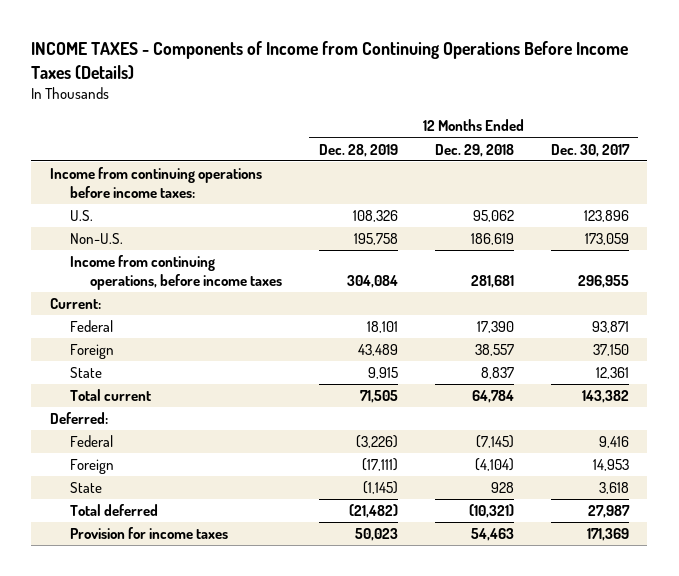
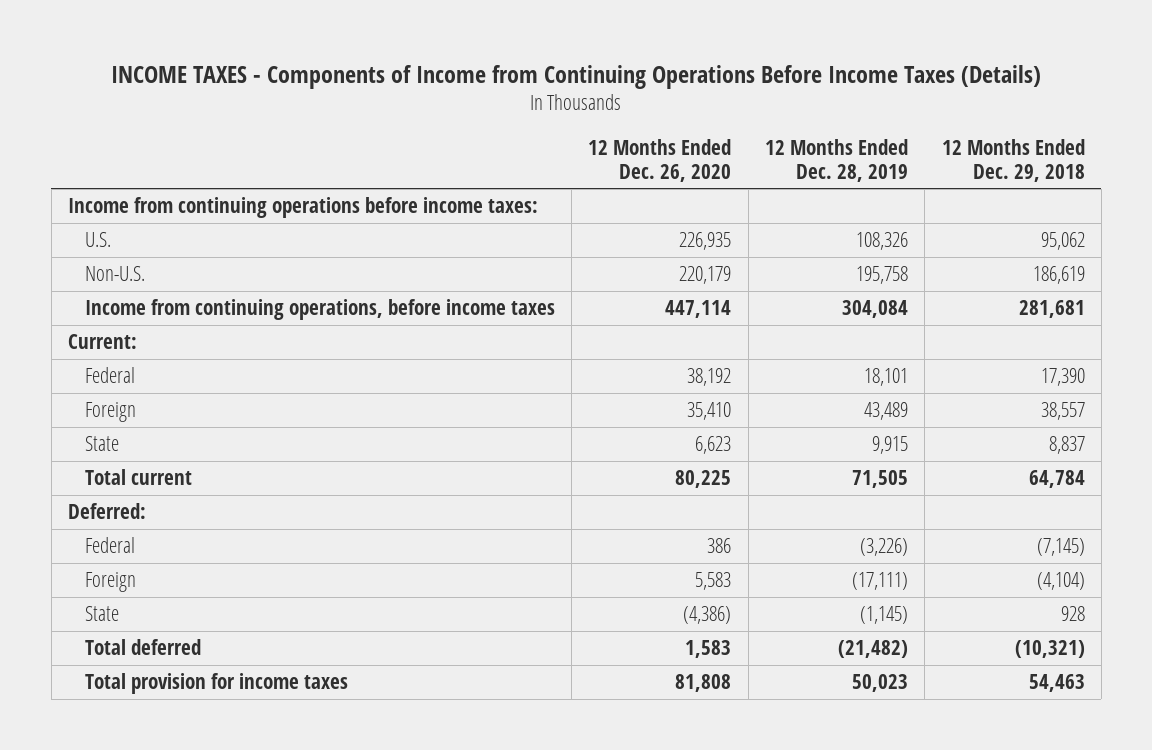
[550,143,630,157] Dec. 30, 2017 -> none
none -> [588,139,732,182] 12 Months Ended Dec. 26, 2020
[69,527,228,540] Provision for income taxes -> [84,673,348,695] Total provision for income taxes

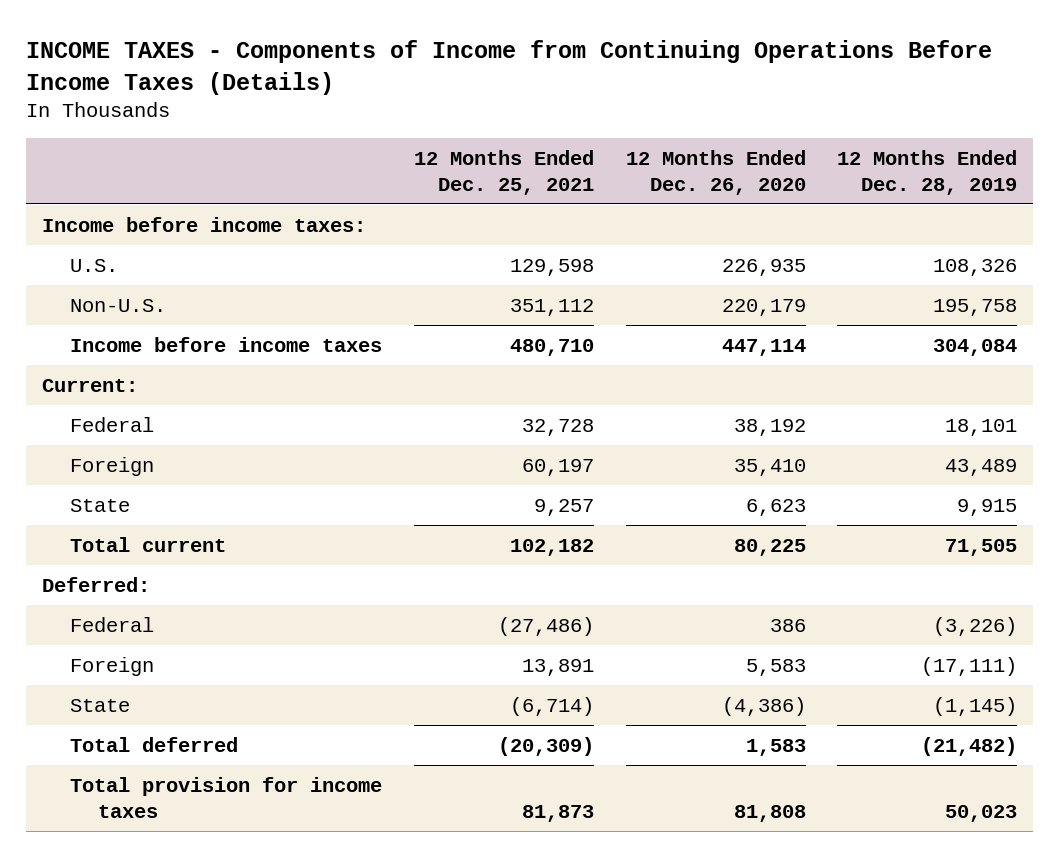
[941,139,1085,182] 12 Months Ended Dec. 29, 2018 -> none
none -> [413,149,594,195] 12 Months Ended Dec. 25, 2021
[67,197,538,219] Income from continuing operations before income taxes: -> [41,216,366,232] Income before income taxes:
[84,299,555,321] Income from continuing operations, before income taxes -> [69,336,382,352] Income before income taxes

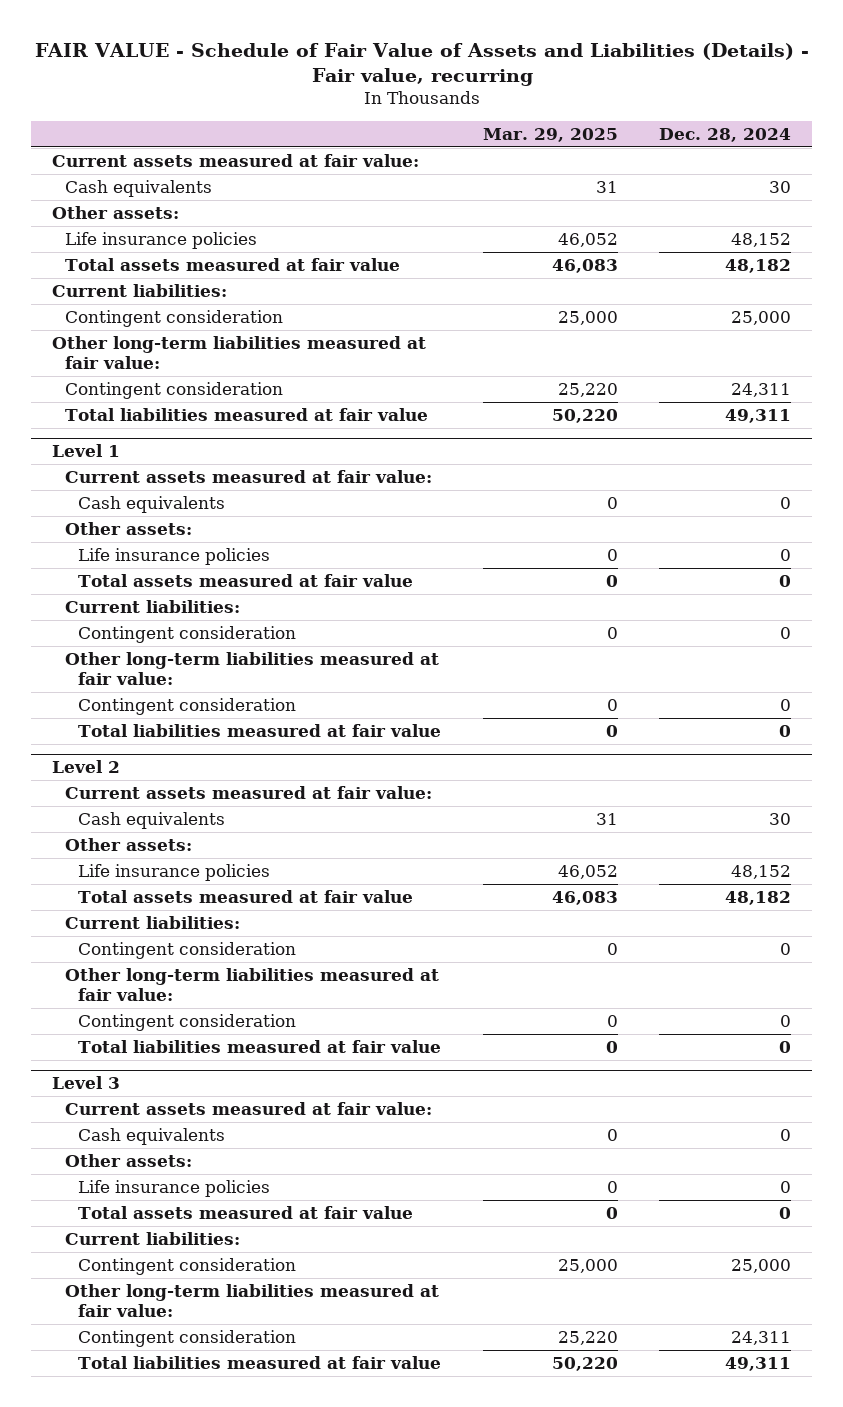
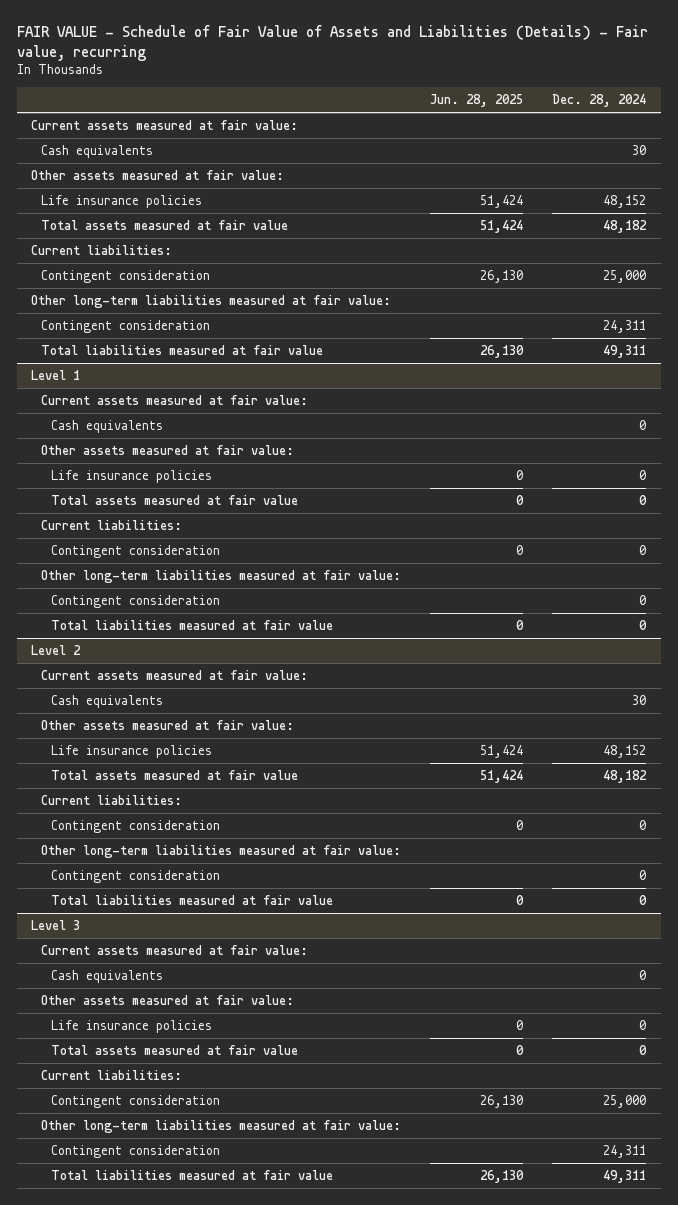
[482,127,618,142] Mar. 29, 2025 -> none
none -> [430,94,524,108] Jun. 28, 2025
[51,205,179,219] Other assets: -> [31,169,285,180] Other assets measured at fair value:
[65,521,193,535] Other assets: -> [41,444,295,455] Other assets measured at fair value:
[65,837,193,851] Other assets: -> [41,719,295,730] Other assets measured at fair value:
[65,1153,193,1167] Other assets: -> [41,994,295,1005] Other assets measured at fair value:

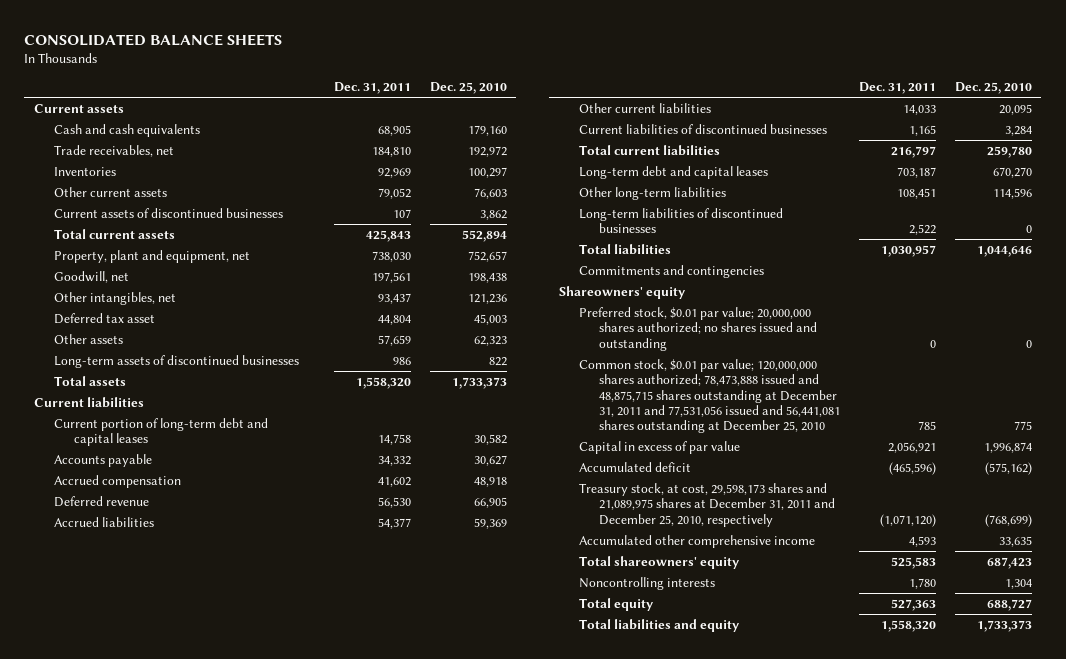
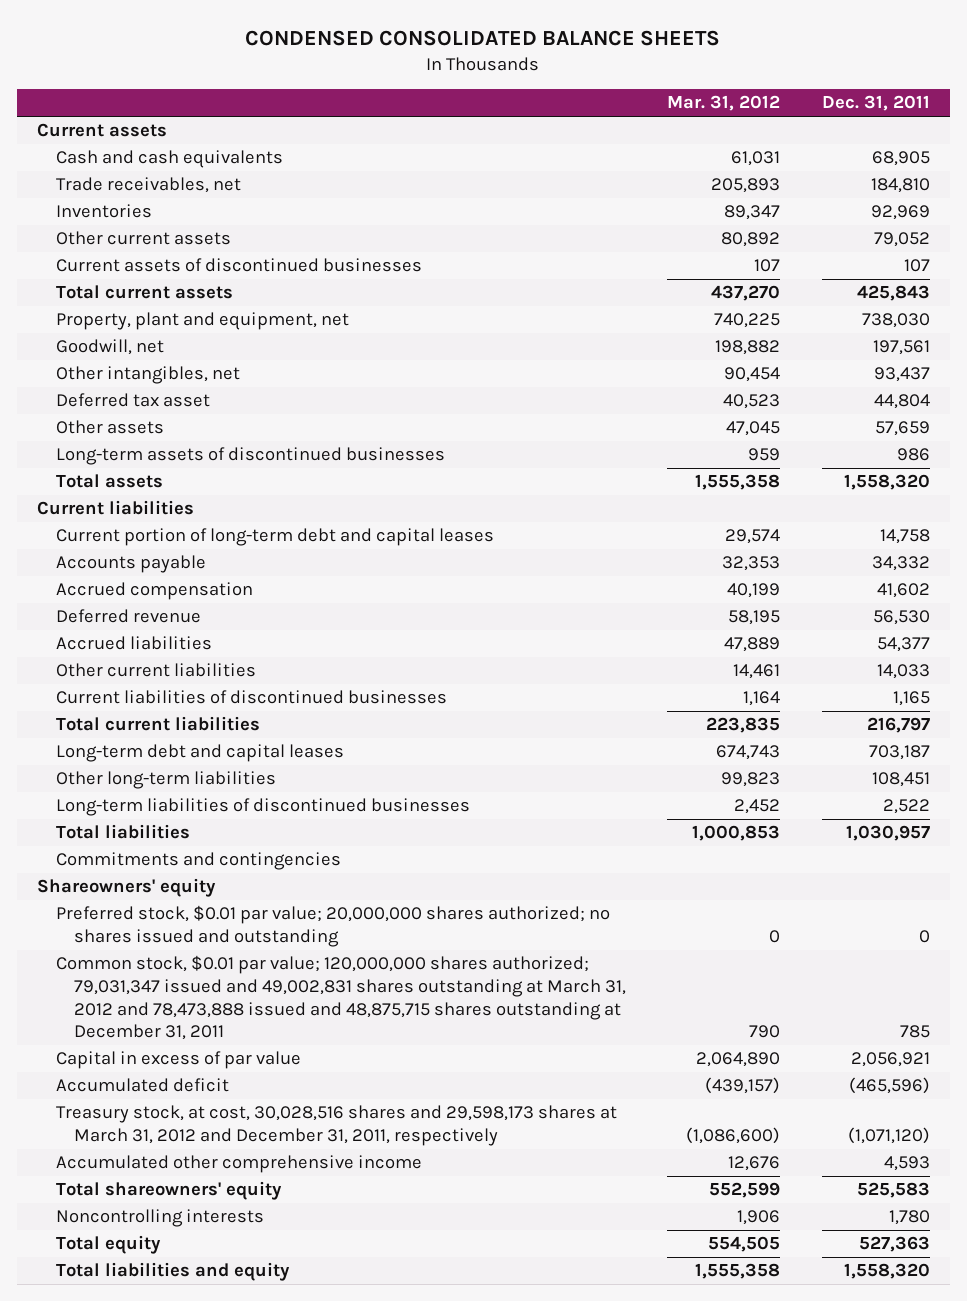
[24,34,283,47] CONSOLIDATED BALANCE SHEETS -> [245,30,721,47] CONDENSED CONSOLIDATED BALANCE SHEETS
[429,82,507,95] Dec. 25, 2010 -> none
none -> [667,95,781,112] Mar. 31, 2012
[579,358,841,434] Common stock, $0.01 par value; 120,000,000 shares authorized; 78,473,888 issued and 48,875,715 shares outstanding at December 31, 2011 and 77,531,056 issued and 56,441,081 shares outstanding at December 25, 2010 -> [55,955,627,1041] Common stock, $0.01 par value; 120,000,000 shares authorized; 79,031,347 issued and 49,002,831 shares outstanding at March 31, 2012 and 78,473,888 issued and 48,875,715 shares outstanding at December 31, 2011
[579,482,836,527] Treasury stock, at cost, 29,598,173 shares and 21,089,975 shares at December 31, 2011 and December 25, 2010, respectively -> [55,1105,617,1147] Treasury stock, at cost, 30,028,516 shares and 29,598,173 shares at March 31, 2012 and December 31, 2011, respectively

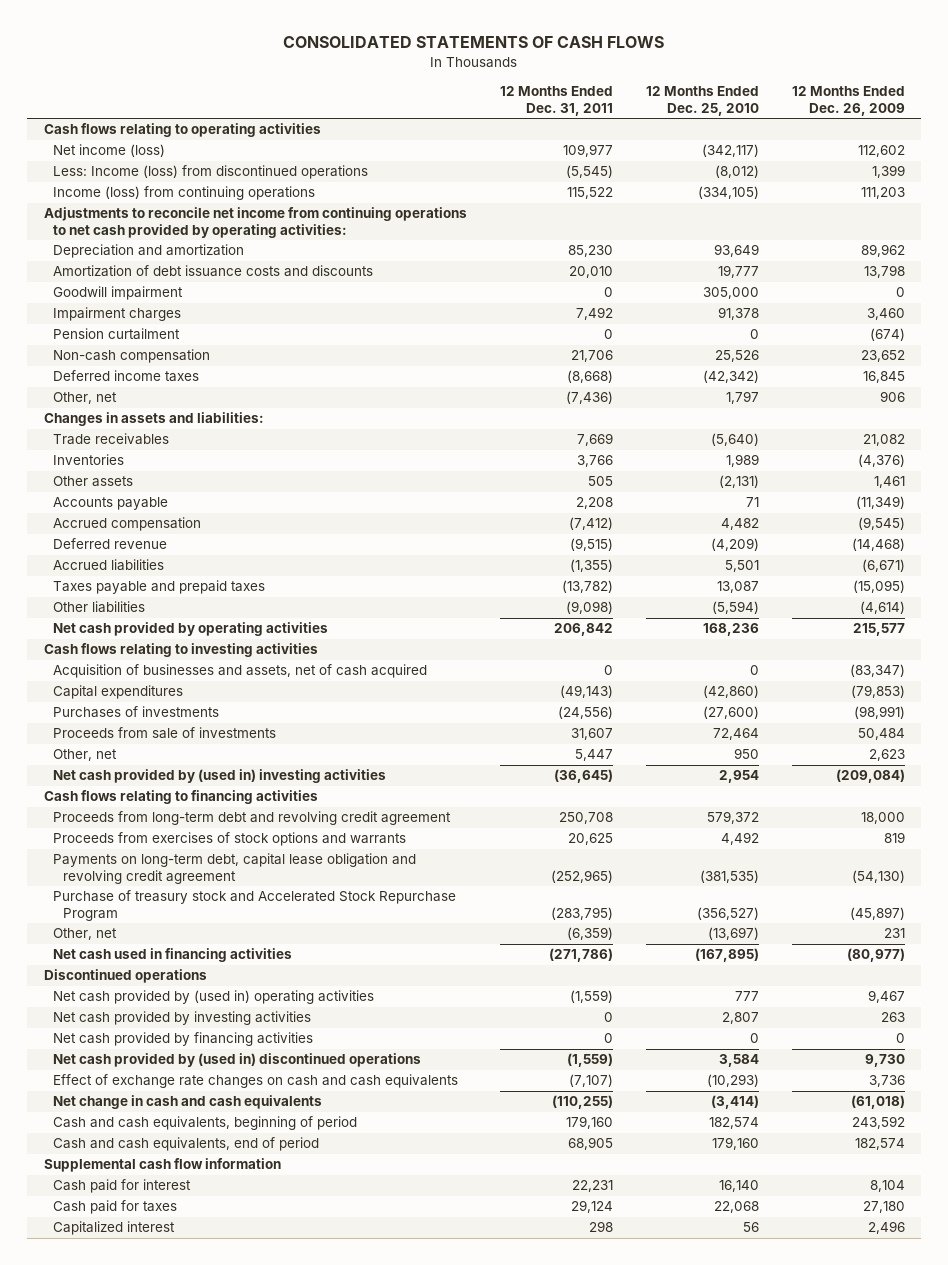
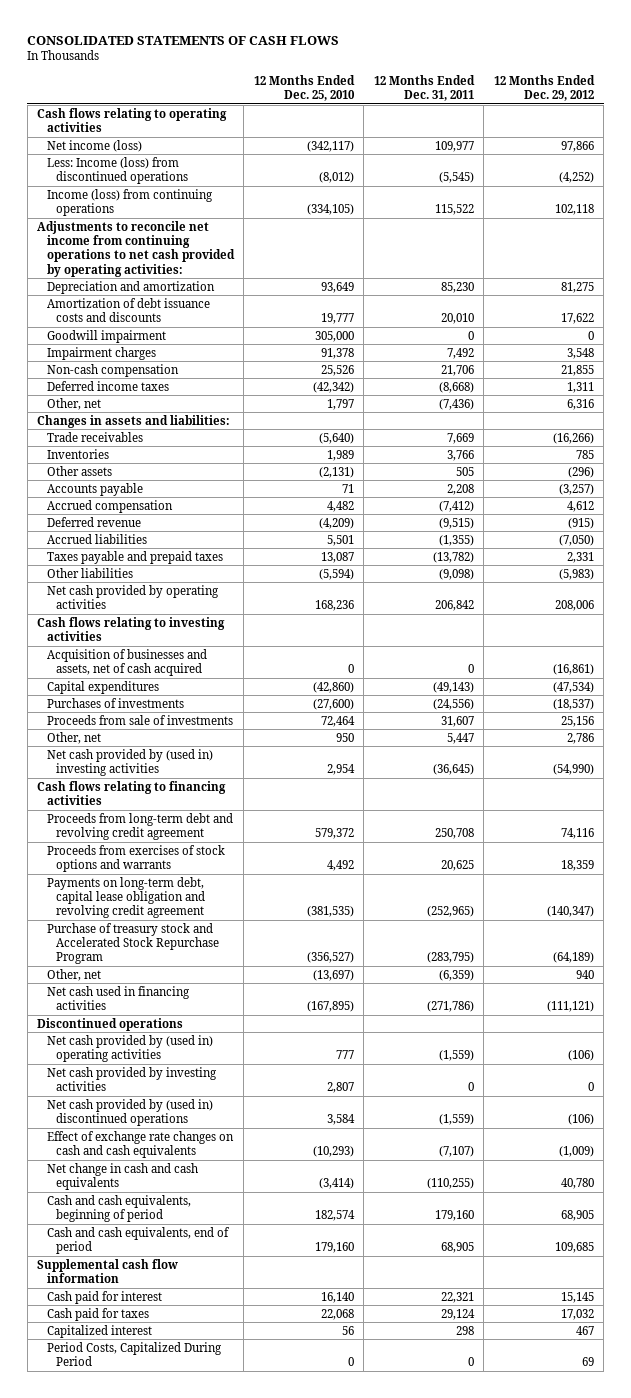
[791,86,905,116] 12 Months Ended Dec. 26, 2009 -> none
none -> [493,74,595,102] 12 Months Ended Dec. 29, 2012
[53,328,181,341] Pension curtailment -> none
[53,1032,314,1047] Net cash provided by financing activities -> none
[571,1180,613,1193] 22,231 -> [440,1291,474,1303] 22,321
none -> [46,1341,222,1367] Period Costs, Capitalized During Period

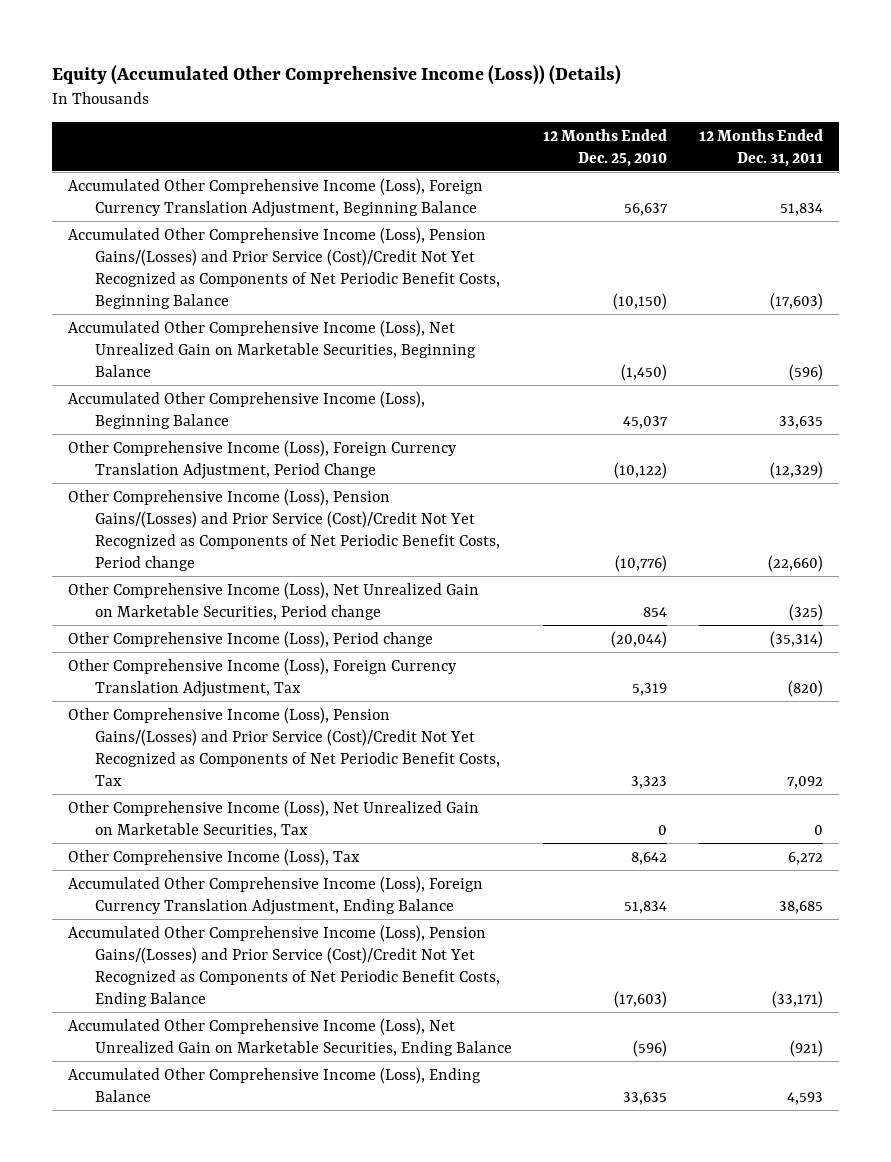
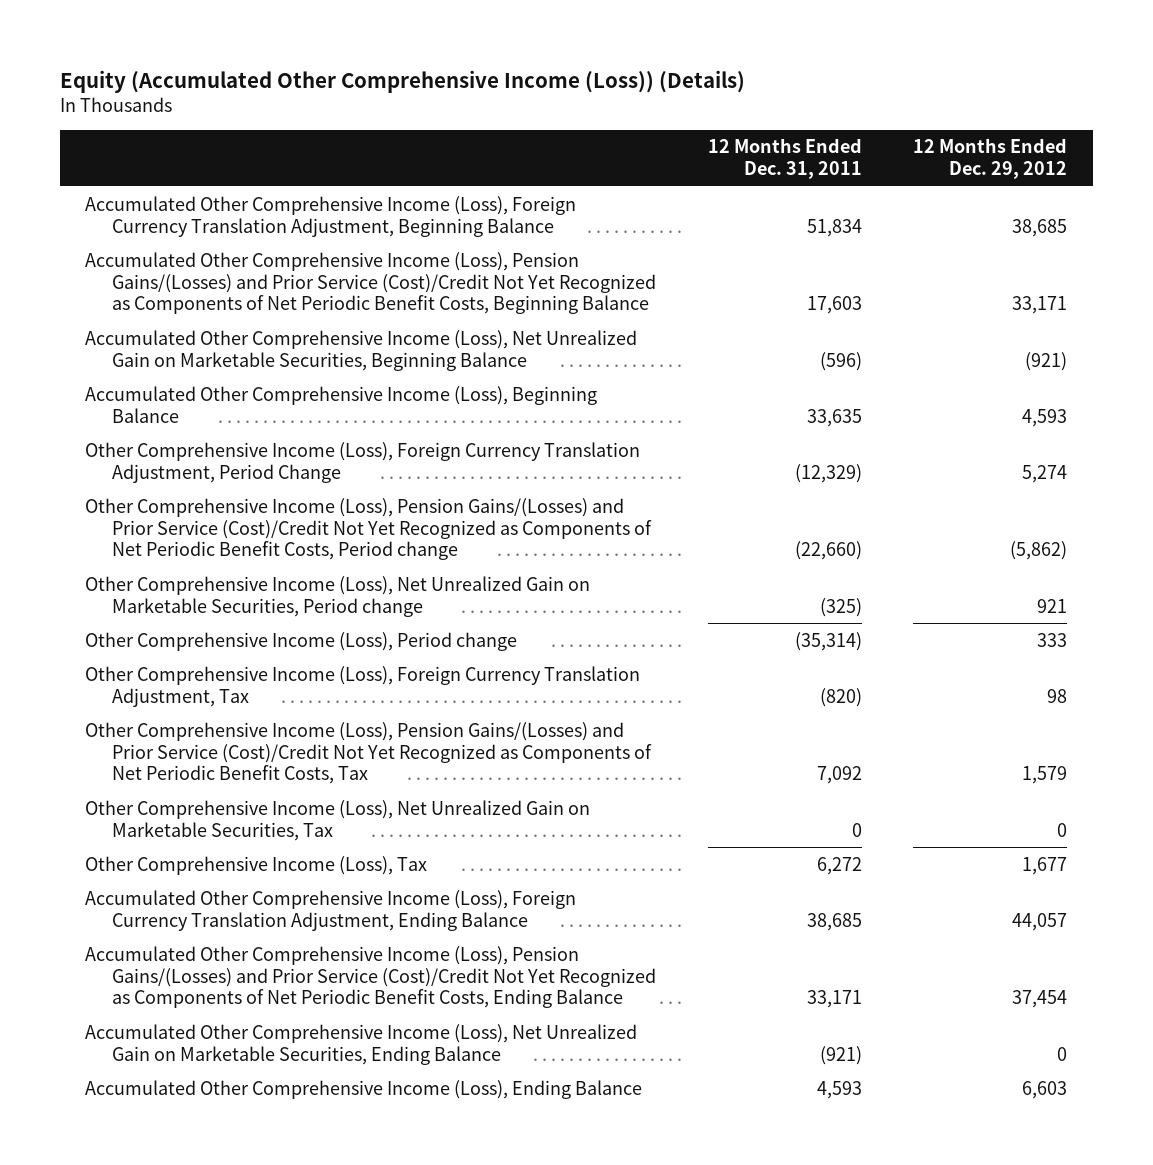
[543,128,668,167] 12 Months Ended Dec. 25, 2010 -> none
none -> [913,138,1068,180] 12 Months Ended Dec. 29, 2012
[770,292,824,310] (17,603) -> [806,296,862,315] 17,603
[772,990,824,1008] (33,171) -> [806,990,862,1009] 33,171

